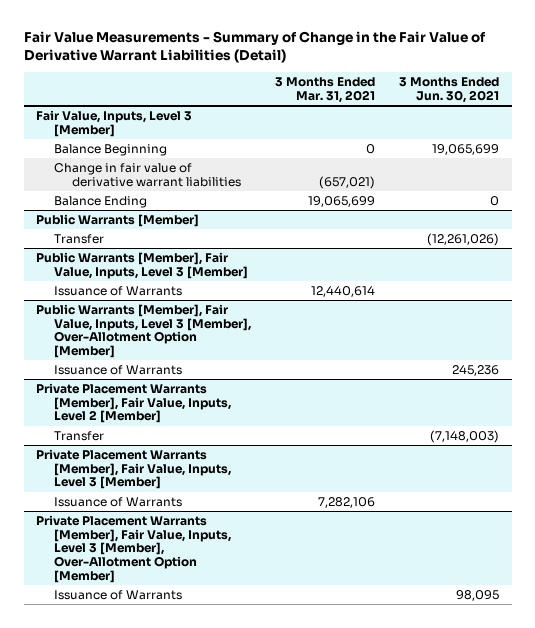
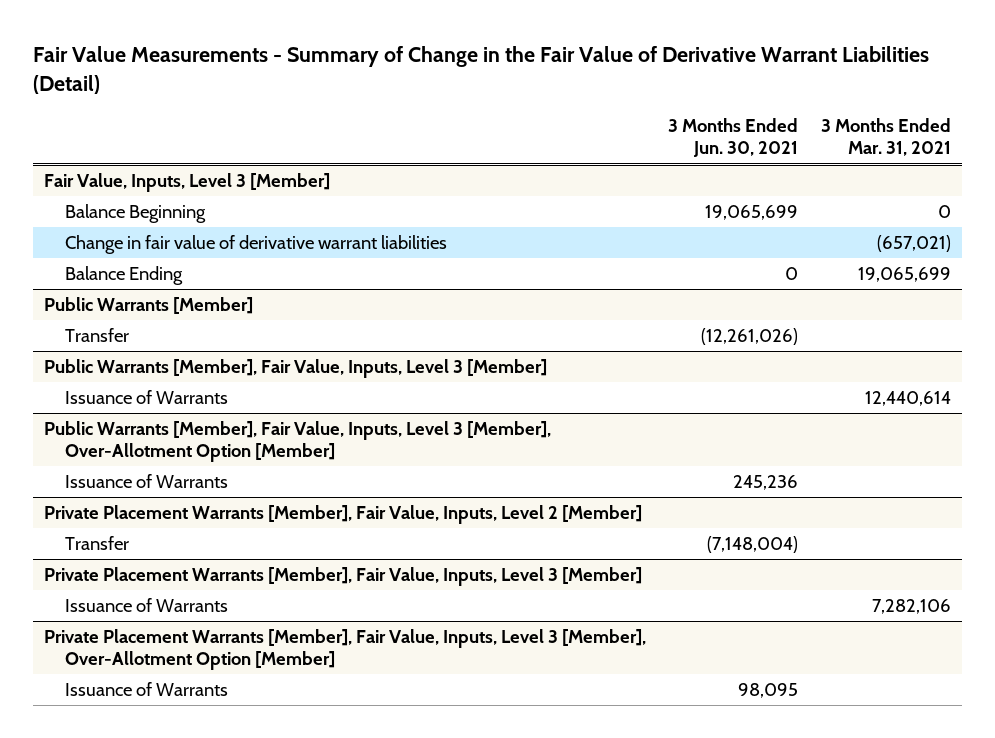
[430,429,500,443] (7,148,003) -> [707,536,799,554] (7,148,004)

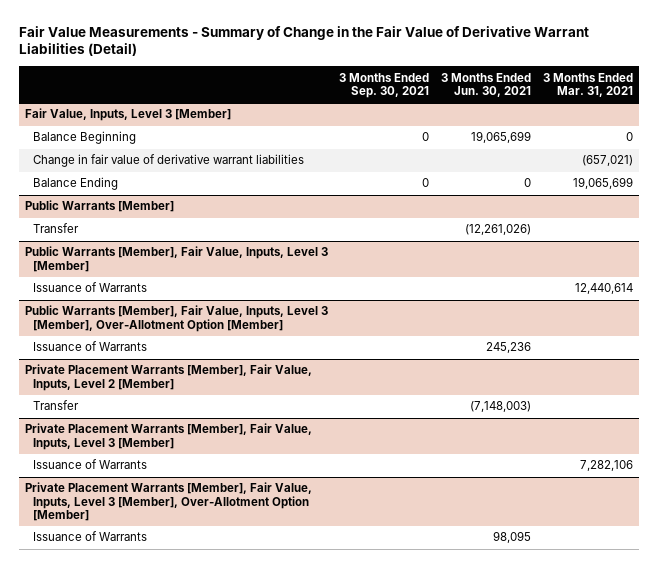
none -> [339,72,430,98] 3 Months Ended Sep. 30, 2021
[707,536,799,554] (7,148,004) -> [470,401,532,413] (7,148,003)

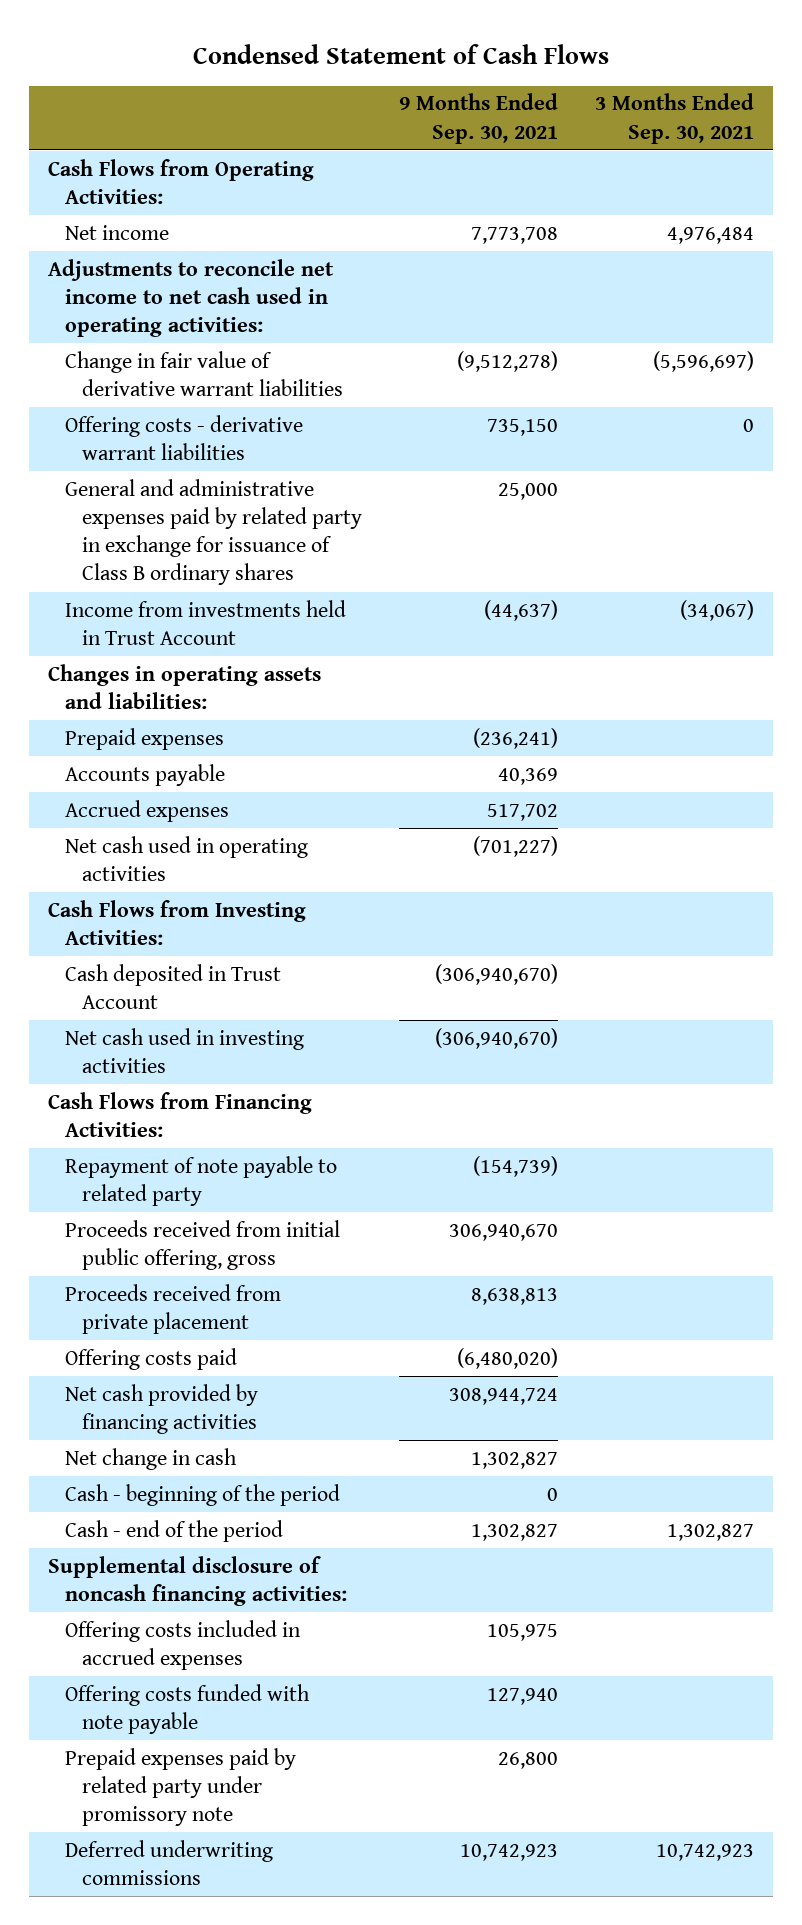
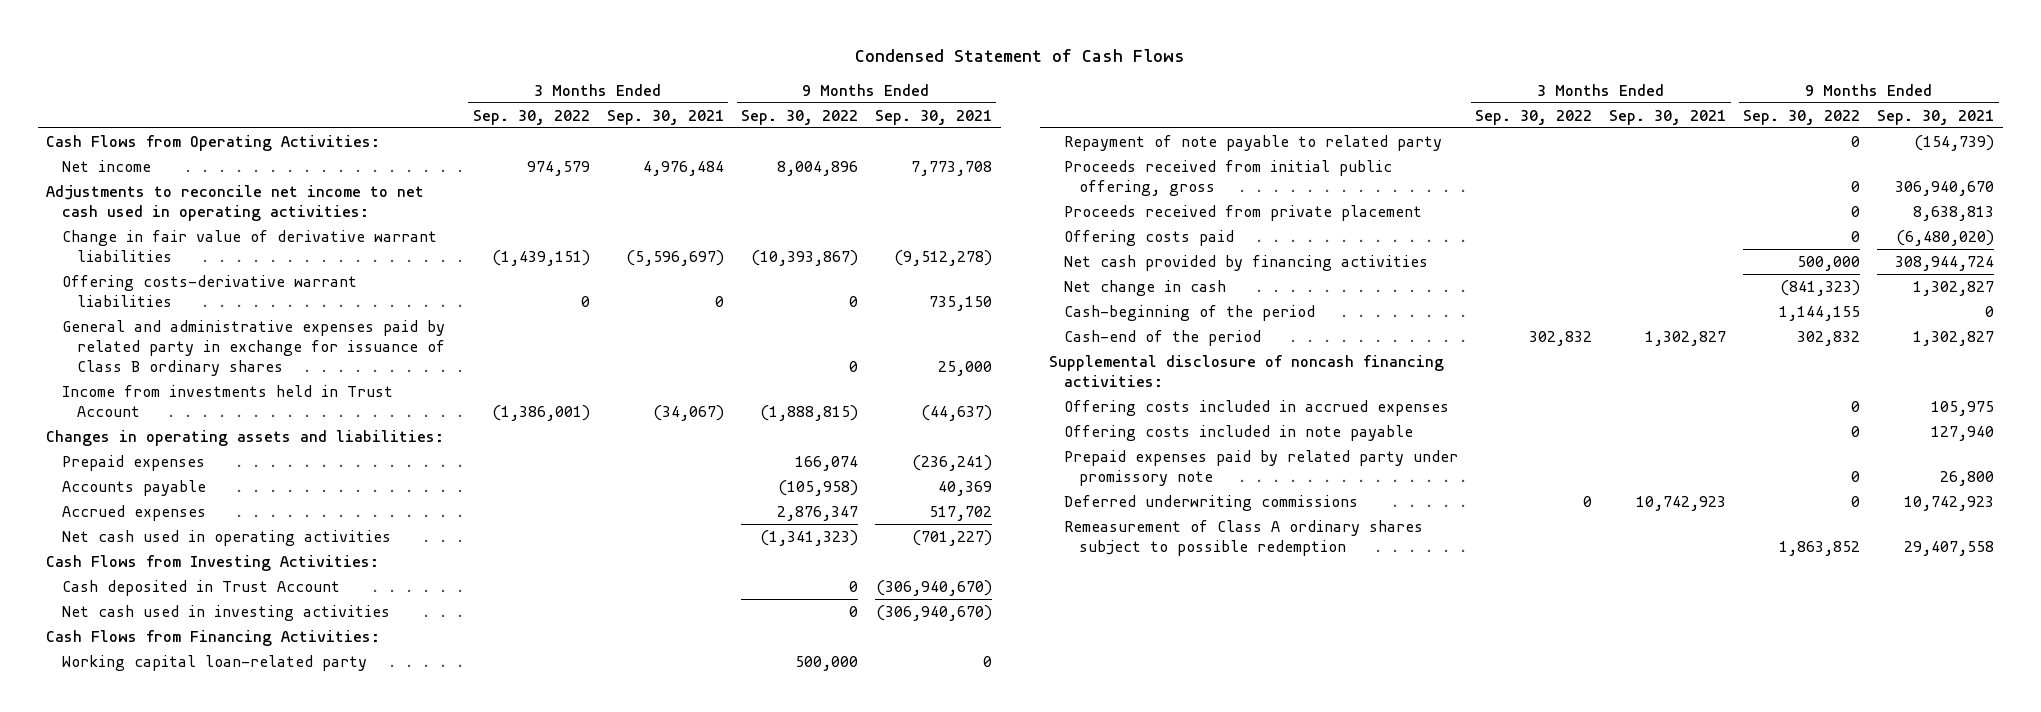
none -> [472,109,590,125] Sep. 30, 2022
none -> [740,109,858,125] Sep. 30, 2022
[65,414,304,461] Offering costs - derivative warrant liabilities -> [61,274,357,308] Offering costs-derivative warrant liabilities
none -> [61,654,367,671] Working capital loan-related party
[65,1483,341,1506] Cash - beginning of the period -> [1064,304,1316,321] Cash-beginning of the period
[65,1519,284,1542] Cash - end of the period -> [1064,329,1262,346] Cash-end of the period
[65,1683,311,1735] Offering costs funded with note payable -> [1064,424,1414,441] Offering costs included in note payable
none -> [1064,519,1424,557] Remeasurement of Class A ordinary shares subject to possible redemption

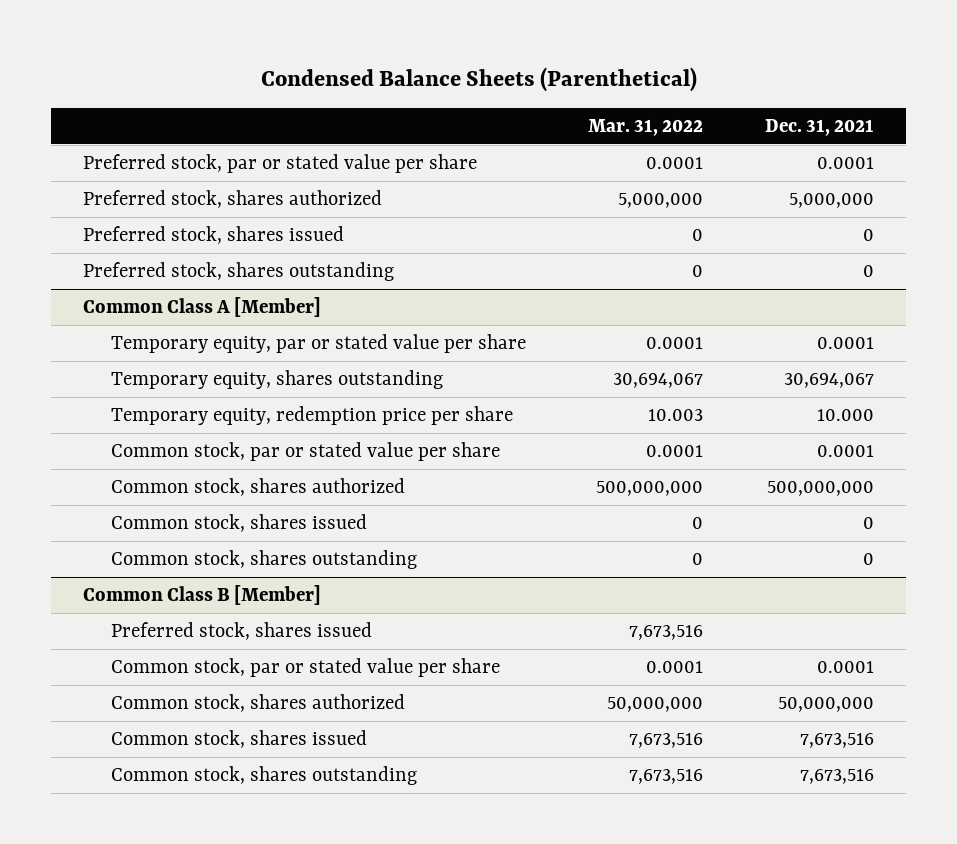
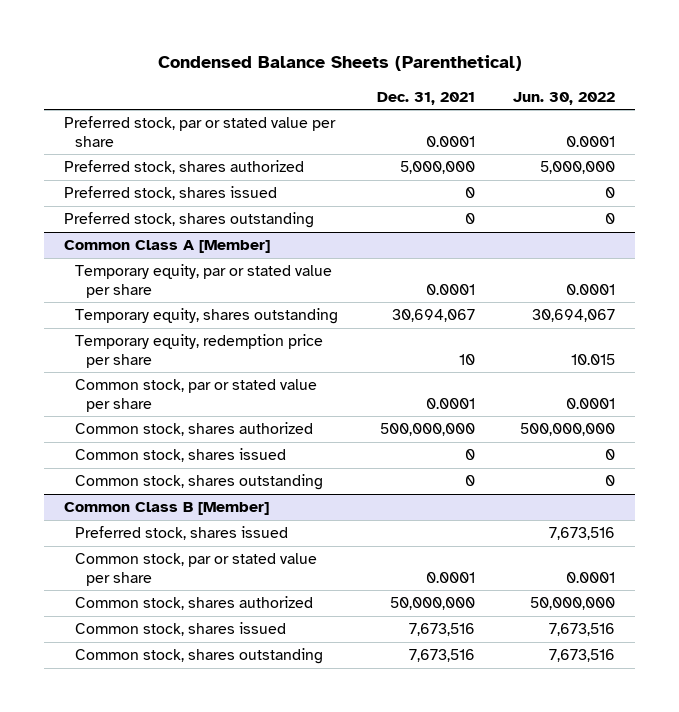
[588,118,704,136] Mar. 31, 2022 -> none
none -> [513,91,616,105] Jun. 30, 2022
[817,409,875,422] 10.000 -> [458,353,475,365] 10

